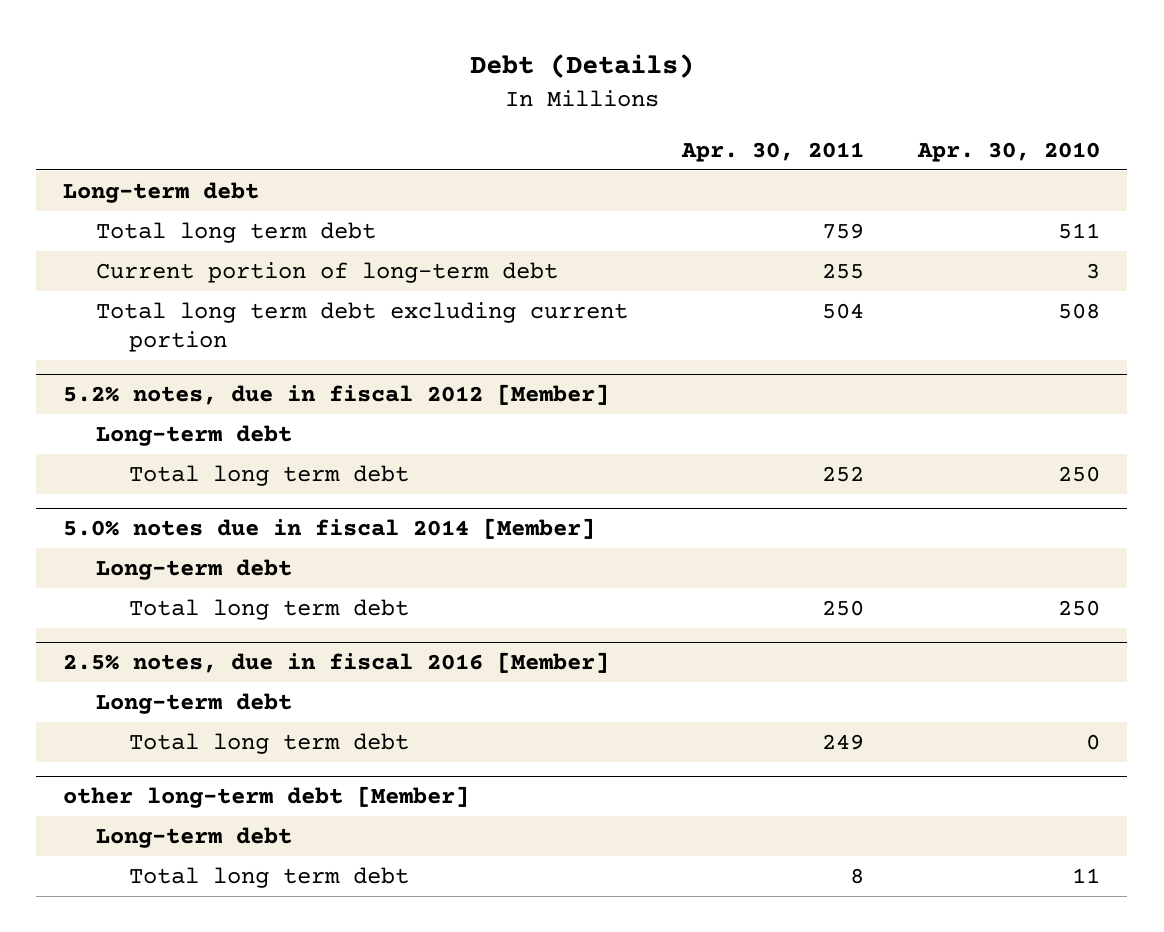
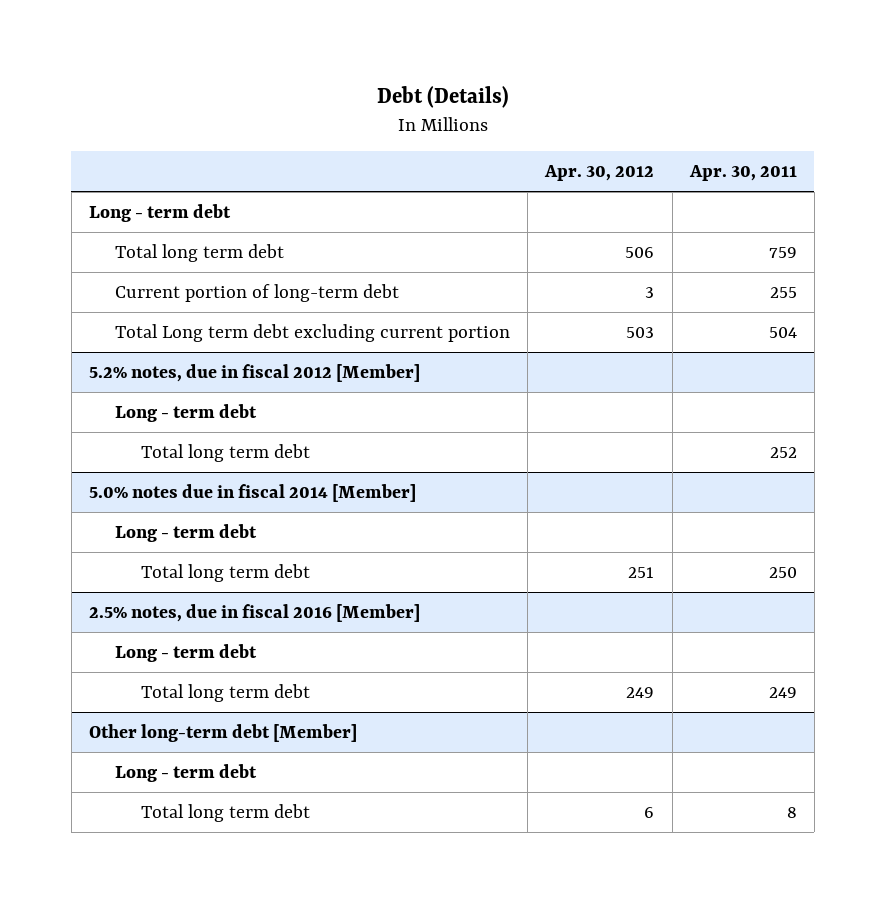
[917,141,1101,162] Apr. 30, 2010 -> none
none -> [544,165,655,182] Apr. 30, 2012
[63,181,260,203] Long-term debt -> [88,203,231,222] Long - term debt
[96,301,629,352] Total long term debt excluding current portion -> [114,323,510,342] Total Long term debt excluding current portion
[96,424,293,446] Long-term debt -> [114,403,257,422] Long - term debt
[96,558,293,580] Long-term debt -> [114,523,257,542] Long - term debt
[96,692,293,714] Long-term debt -> [114,643,257,662] Long - term debt
[63,786,470,809] other long-term debt [Member] -> [88,723,357,742] Other long-term debt [Member]
[96,826,293,848] Long-term debt -> [114,763,257,782] Long - term debt

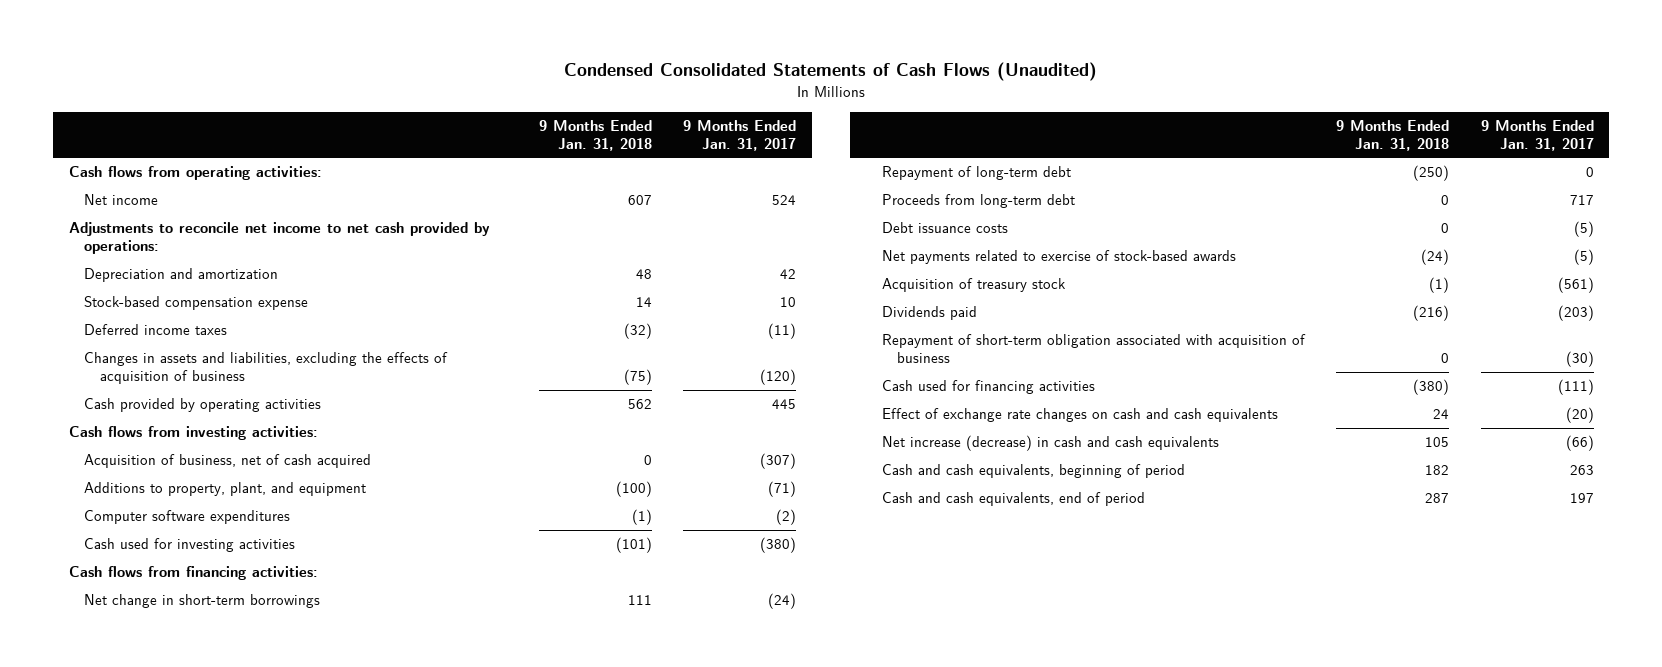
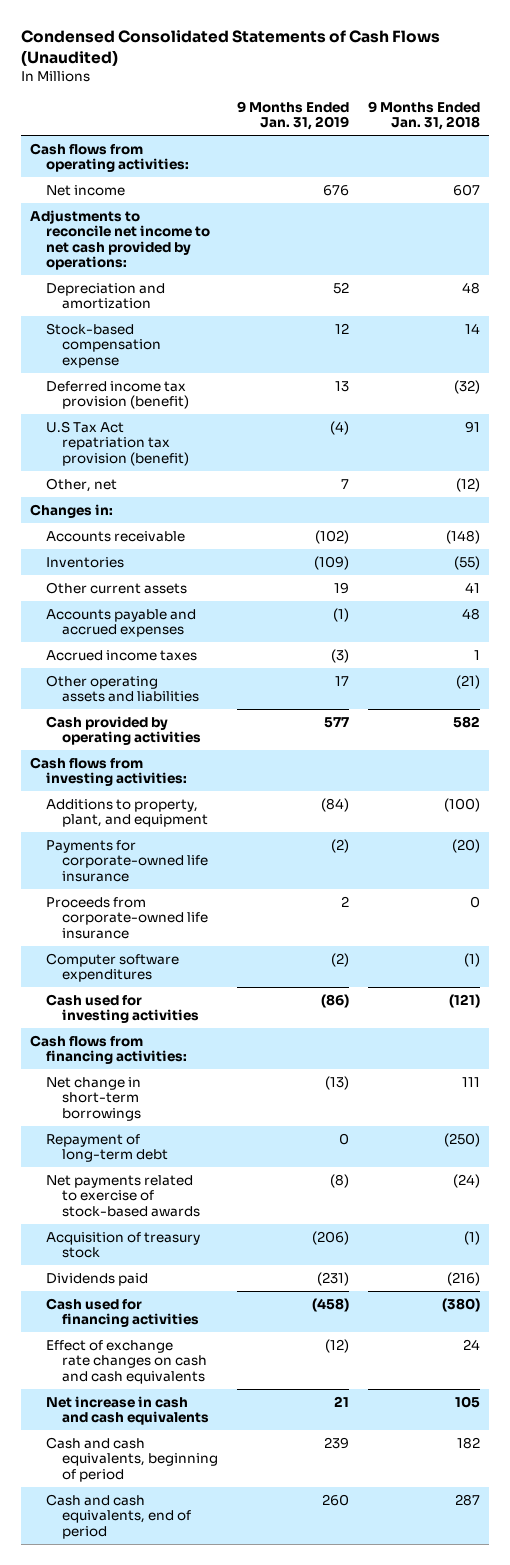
[683,119,797,151] 9 Months Ended Jan. 31, 2017 -> none
none -> [236,100,349,131] 9 Months Ended Jan. 31, 2019
[84,324,228,336] Deferred income taxes -> [46,380,189,410] Deferred income tax provision (benefit)
none -> [46,420,189,466] U.S Tax Act repatriation tax provision (benefit)
none -> [46,477,118,492] Other, net
none -> [30,503,114,518] Changes in:
none -> [46,530,186,542] Accounts receivable
none -> [46,556,125,568] Inventories
none -> [46,581,188,594] Other current assets
none -> [46,608,197,638] Accounts payable and accrued expenses
none -> [46,649,198,661] Accrued income taxes
[84,352,449,385] Changes in assets and liabilities, excluding the effects of acquisition of business -> [46,674,199,703] Other operating assets and liabilities
[623,369,652,386] (75) -> [455,674,480,689] (21)
[627,399,652,410] 562 -> [452,715,480,728] 582
[84,454,372,469] Acquisition of business, net of cash acquired -> none
none -> [46,839,208,882] Payments for corporate-owned life insurance
none -> [46,896,208,939] Proceeds from corporate-owned life insurance
[615,537,652,554] (101) -> [448,993,480,1008] (121)
[881,194,1075,209] Proceeds from long-term debt -> none
[881,222,1008,234] Debt issuance costs -> none
[881,334,1306,364] Repayment of short-term obligation associated with acquisition of business -> none
[881,435,1219,452] Net increase (decrease) in cash and cash equivalents -> [46,1395,209,1426] Net increase in cash and cash equivalents

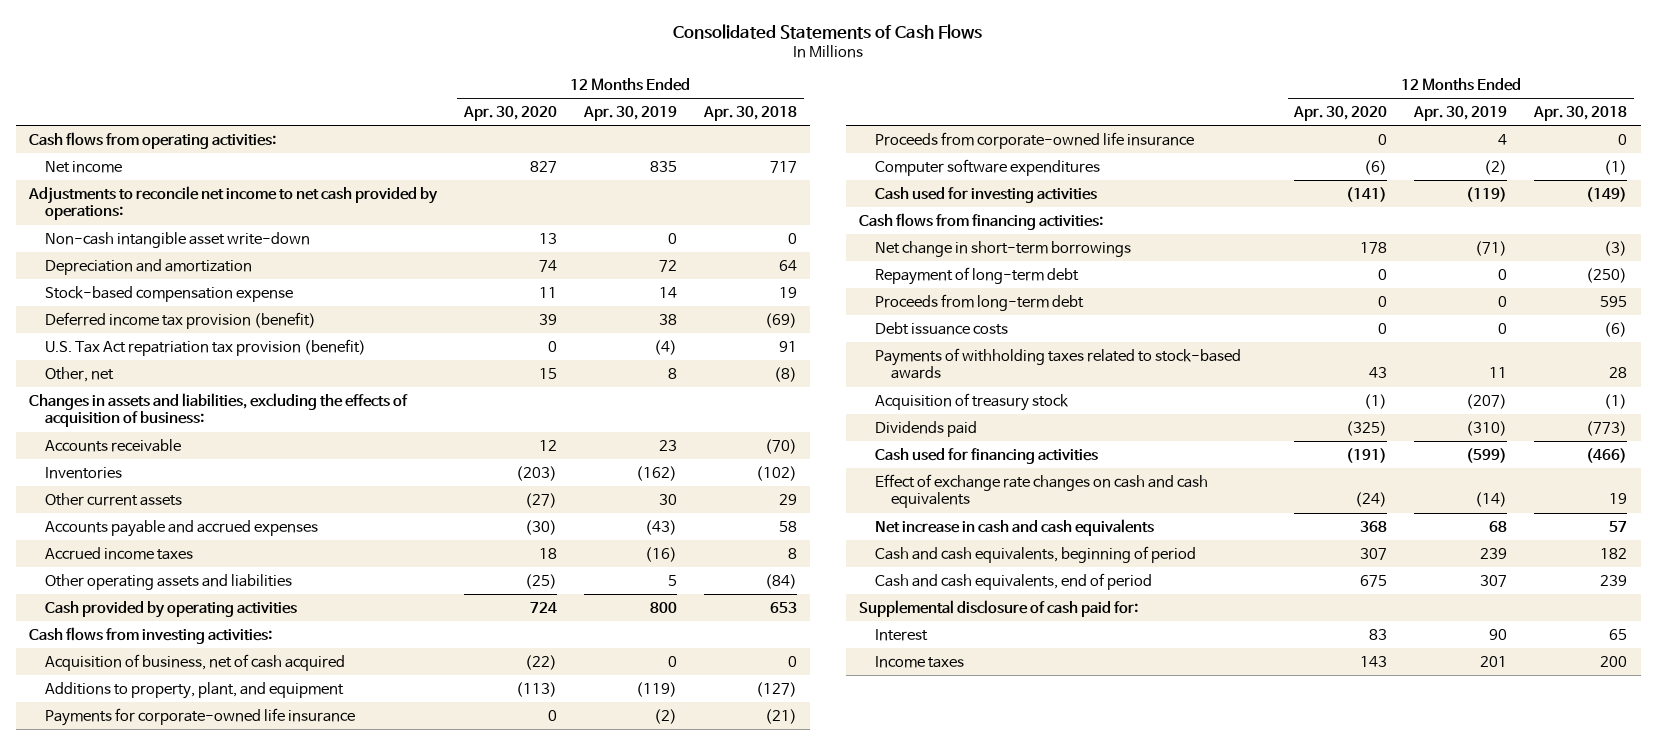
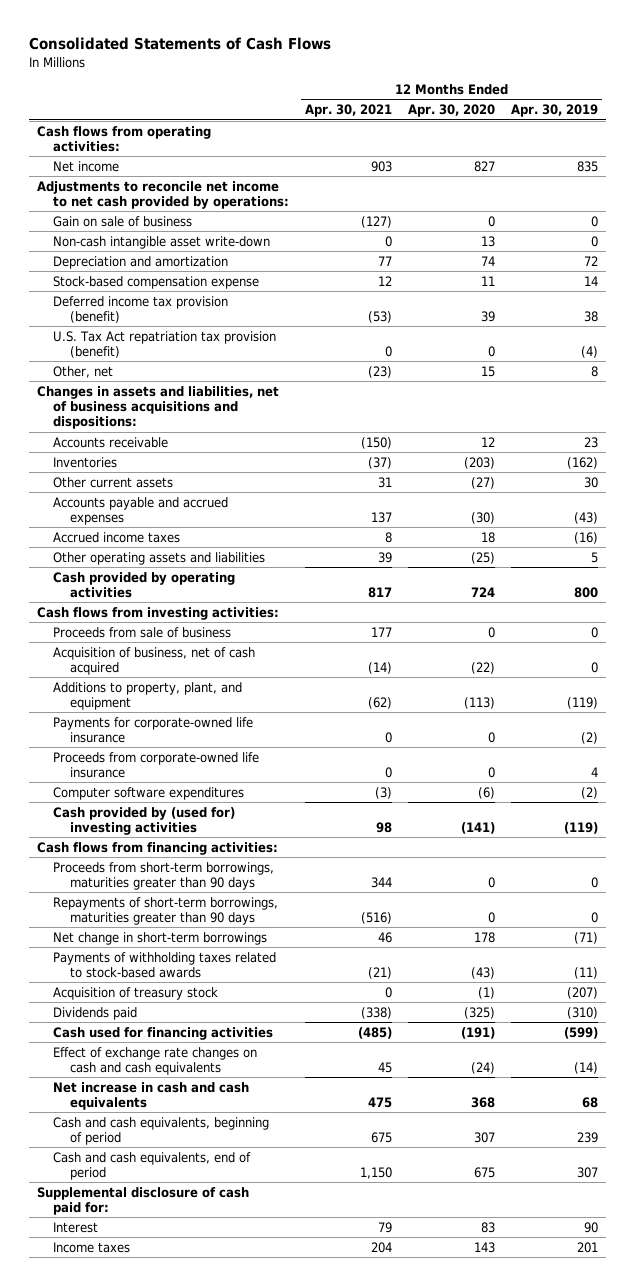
[702,105,797,121] Apr. 30, 2018 -> none
none -> [305,104,393,118] Apr. 30, 2021
none -> [53,215,193,227] Gain on sale of business
[29,392,409,428] Changes in assets and liabilities, excluding the effects of acquisition of business: -> [36,385,279,430] Changes in assets and liabilities, net of business acquisitions and dispositions:
none -> [53,626,232,638] Proceeds from sale of business
[875,186,1098,203] Cash used for investing activities -> [53,806,236,836] Cash provided by (used for) investing activities
none -> [53,861,275,891] Proceeds from short-term borrowings, maturities greater than 90 days
none -> [53,896,279,926] Repayments of short-term borrowings, maturities greater than 90 days
[875,266,1080,285] Repayment of long-term debt -> none
[875,293,1085,311] Proceeds from long-term debt -> none
[875,321,1009,335] Debt issuance costs -> none
[1369,367,1388,379] 43 -> [471,967,496,980] (43)
[1489,367,1508,379] 11 -> [574,967,599,980] (11)

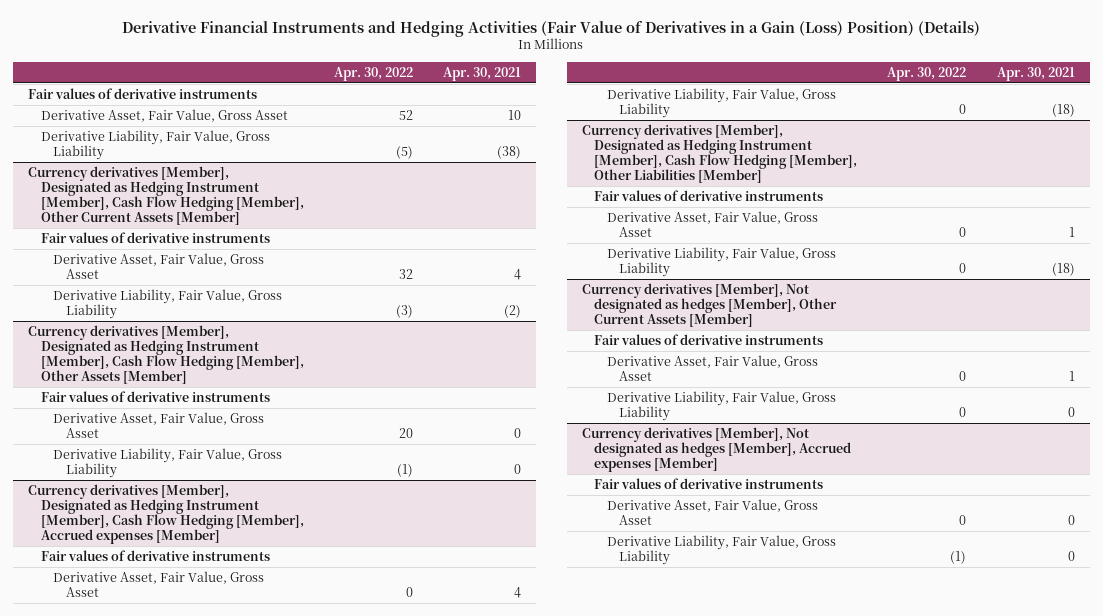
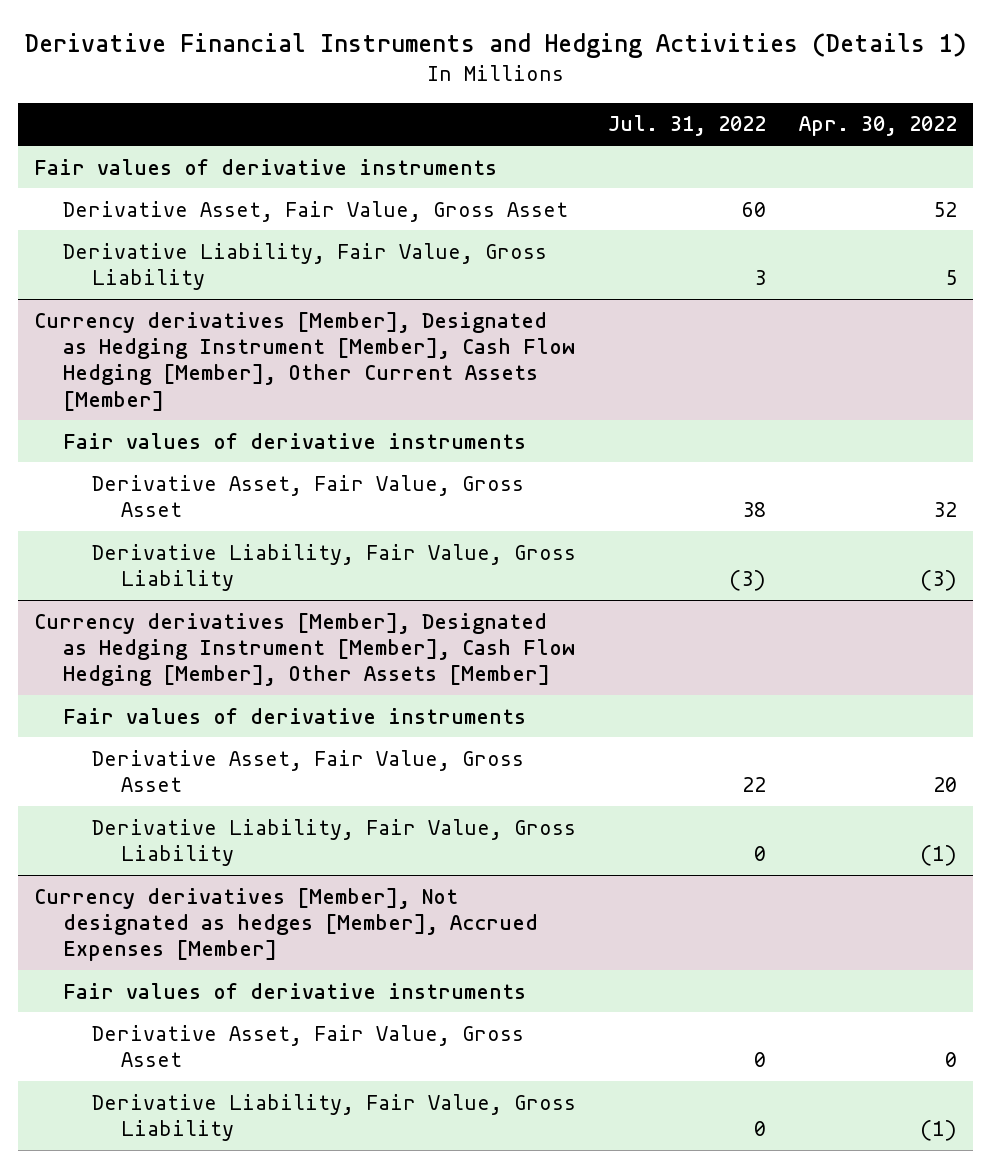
[122,20,981,37] Derivative Financial Instruments and Hedging Activities (Fair Value of Derivatives in a Gain (Loss) Position) (Details) -> [24,32,967,58] Derivative Financial Instruments and Hedging Activities (Details 1)
[442,66,521,81] Apr. 30, 2021 -> none
none -> [608,115,767,137] Jul. 31, 2022
[395,146,413,160] (5) -> [944,270,957,286] 5
[28,483,304,545] Currency derivatives [Member], Designated as Hedging Instrument [Member], Cash Flow Hedging [Member], Accrued expenses [Member] -> none
[40,549,270,561] Fair values of derivative instruments -> none
[53,570,265,598] Derivative Asset, Fair Value, Gross Asset -> none
[606,87,836,119] Derivative Liability, Fair Value, Gross Liability -> none
[581,123,858,184] Currency derivatives [Member], Designated as Hedging Instrument [Member], Cash Flow Hedging [Member], Other Liabilities [Member] -> none
[594,189,824,201] Fair values of derivative instruments -> none
[606,210,818,238] Derivative Asset, Fair Value, Gross Asset -> none
[606,246,836,278] Derivative Liability, Fair Value, Gross Liability -> none
[581,282,838,328] Currency derivatives [Member], Not designated as hedges [Member], Other Current Assets [Member] -> none
[594,333,824,345] Fair values of derivative instruments -> none
[606,354,818,382] Derivative Asset, Fair Value, Gross Asset -> none
[606,390,836,422] Derivative Liability, Fair Value, Gross Liability -> none
[581,426,852,473] Currency derivatives [Member], Not designated as hedges [Member], Accrued expenses [Member] -> [34,887,539,962] Currency derivatives [Member], Not designated as hedges [Member], Accrued Expenses [Member]

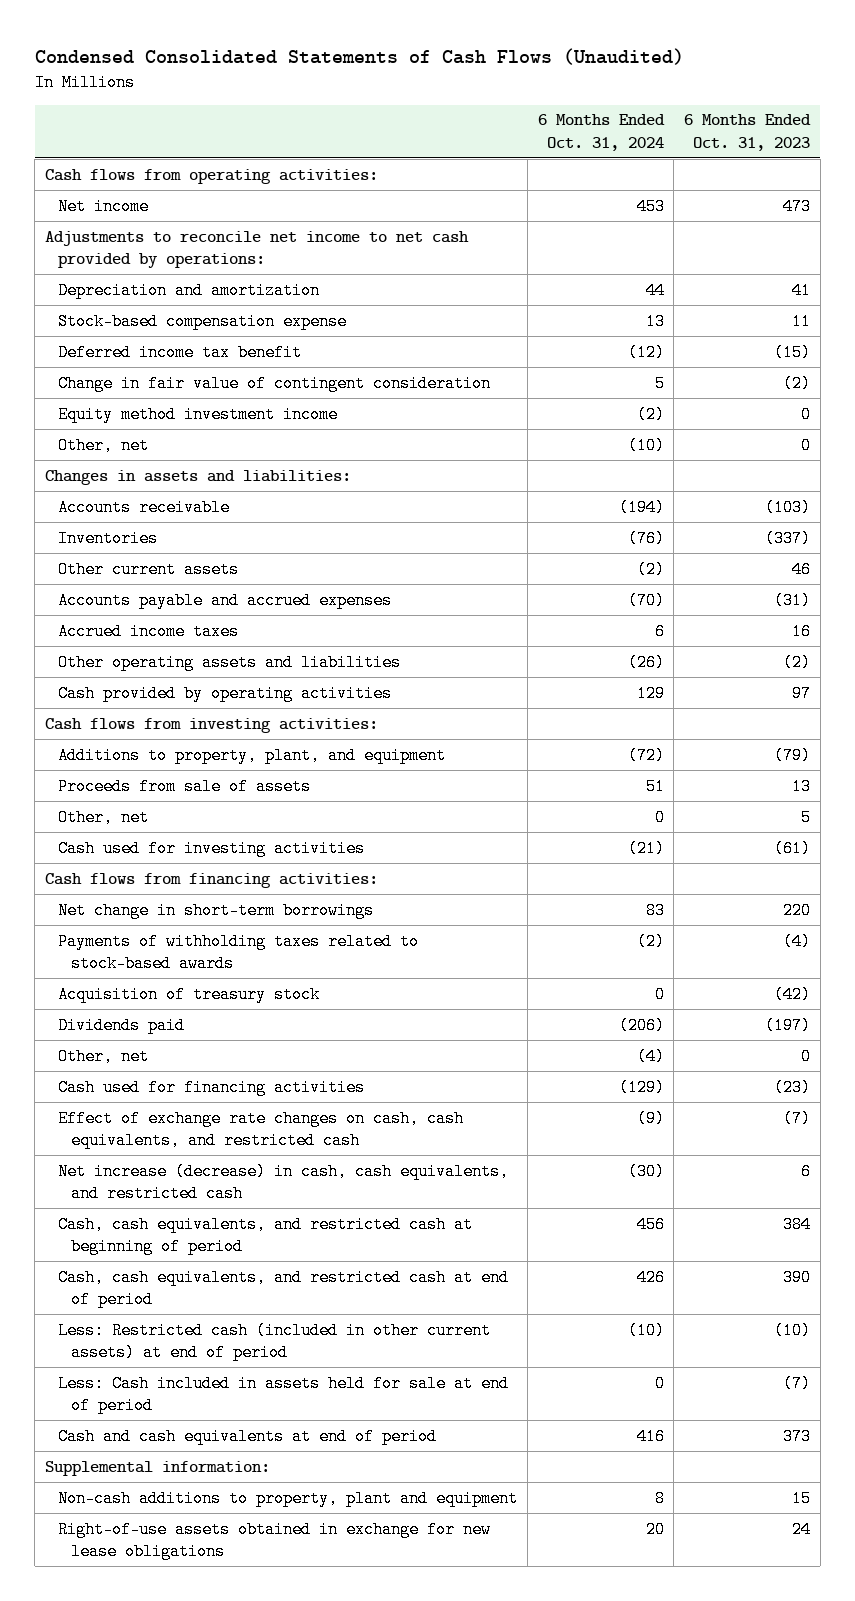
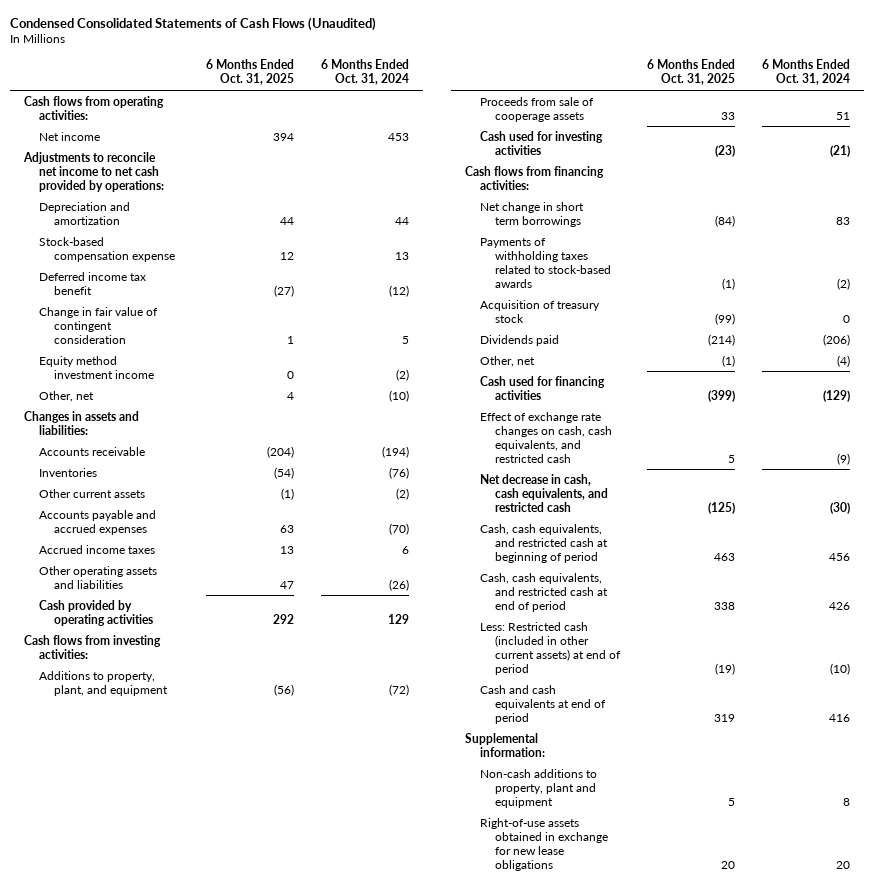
[683,114,811,151] 6 Months Ended Oct. 31, 2023 -> none
none -> [205,59,294,86] 6 Months Ended Oct. 31, 2025
[58,808,150,826] Other, net -> none
[58,777,312,795] Proceeds from sale of assets -> [479,96,594,122] Proceeds from sale of cooperage assets
[58,901,375,919] Net change in short-term borrowings -> [479,201,584,227] Net change in short term borrowings
[58,1162,510,1203] Net increase (decrease) in cash, cash equivalents, and restricted cash -> [479,473,608,512] Net decrease in cash, cash equivalents, and restricted cash
[58,1374,510,1415] Less: Cash included in assets held for sale at end of period -> none

